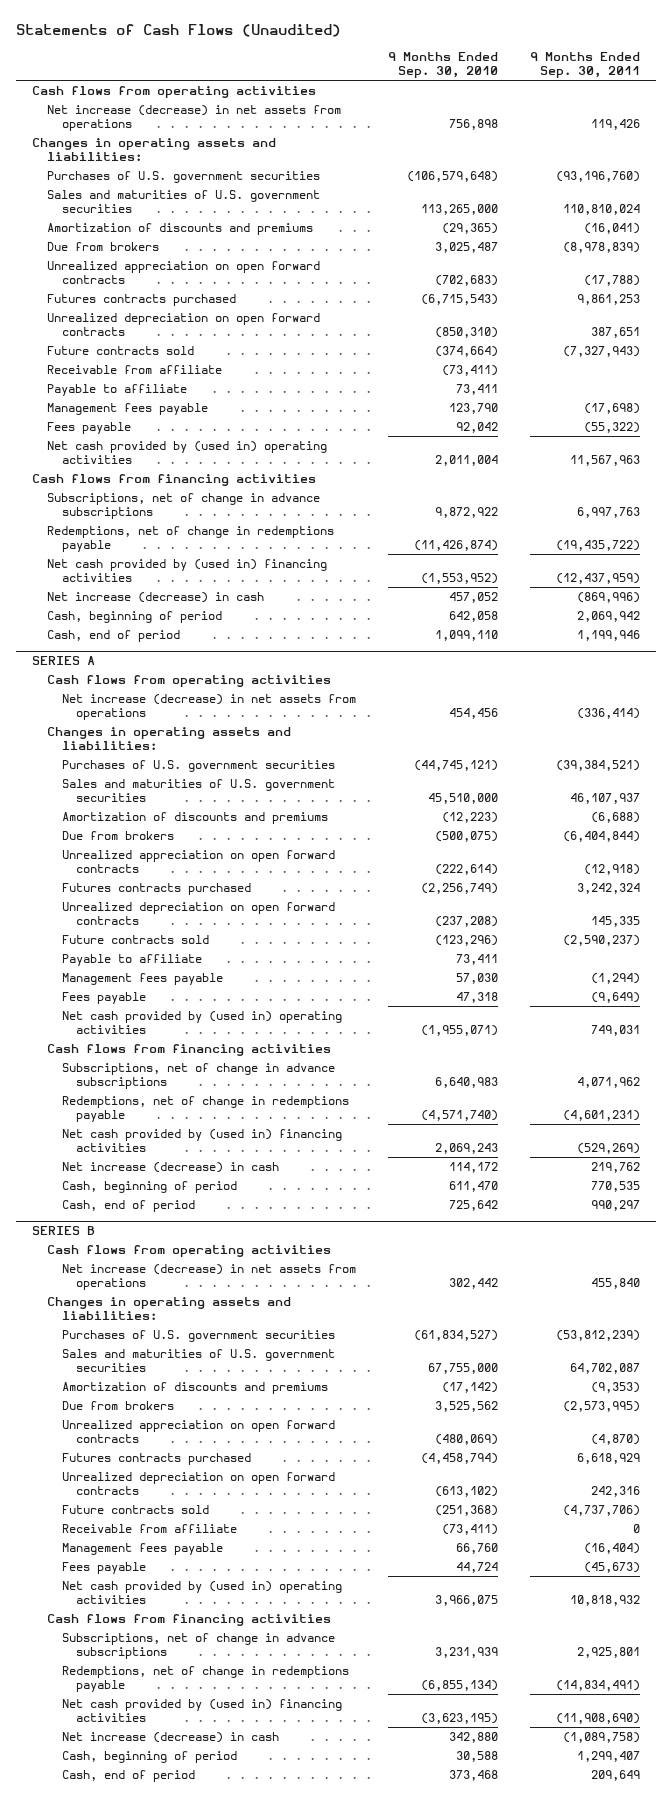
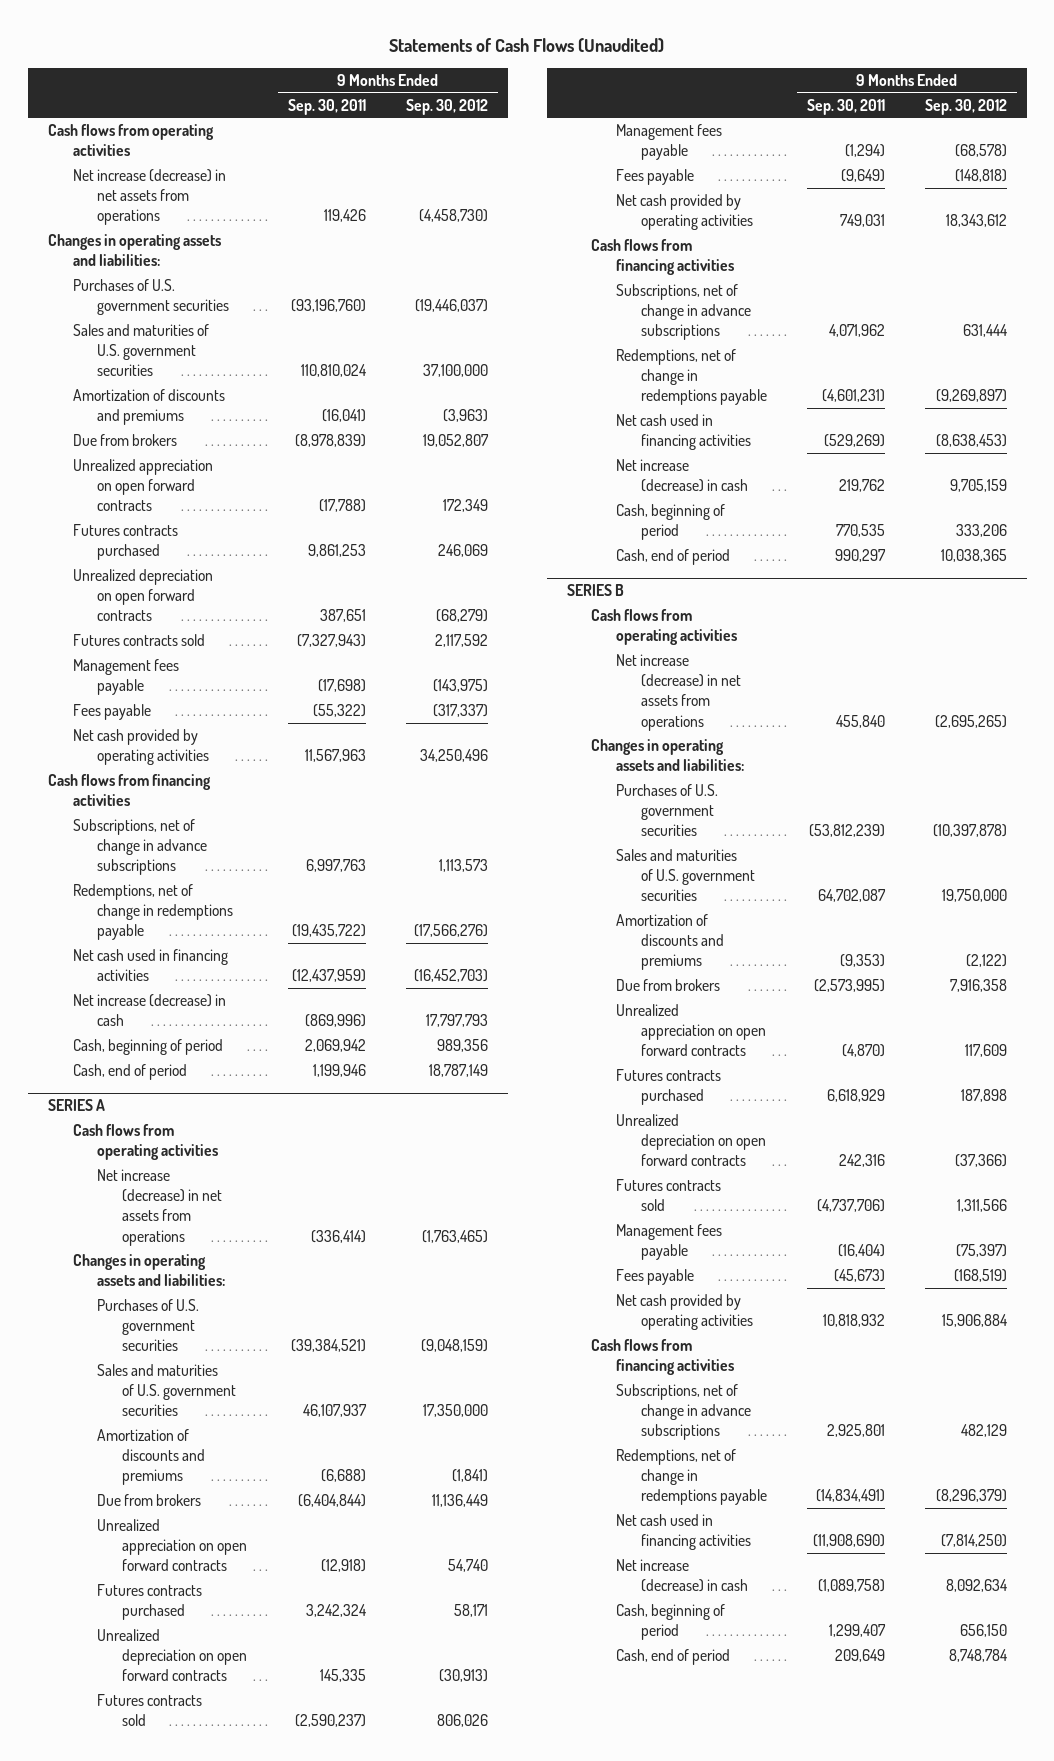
[387,51,498,79] 9 Months Ended Sep. 30, 2010 -> none
none -> [405,98,488,115] Sep. 30, 2012
[46,364,222,374] Receivable from affiliate -> none
[46,383,187,396] Payable to affiliate -> none
[46,345,194,355] Future contracts sold -> [72,634,205,647] Futures contracts sold
[46,440,327,465] Net cash provided by (used in) operating activities -> [72,729,210,766] Net cash provided by operating activities
[46,558,327,583] Net cash provided by (used in) financing activities -> [72,949,228,982] Net cash used in financing activities
[61,953,202,966] Payable to affiliate -> none
[61,934,209,944] Future contracts sold -> [97,1694,203,1727] Futures contracts sold
[61,1010,342,1035] Net cash provided by (used in) operating activities -> [616,194,753,231] Net cash provided by operating activities
[61,1128,342,1153] Net cash provided by (used in) financing activities -> [616,414,751,451] Net cash used in financing activities
[61,1523,237,1533] Receivable from affiliate -> none
[61,1504,209,1514] Future contracts sold -> [616,1179,722,1212] Futures contracts sold
[61,1580,342,1605] Net cash provided by (used in) operating activities -> [616,1294,753,1331] Net cash provided by operating activities
[61,1698,342,1723] Net cash provided by (used in) financing activities -> [616,1514,751,1551] Net cash used in financing activities

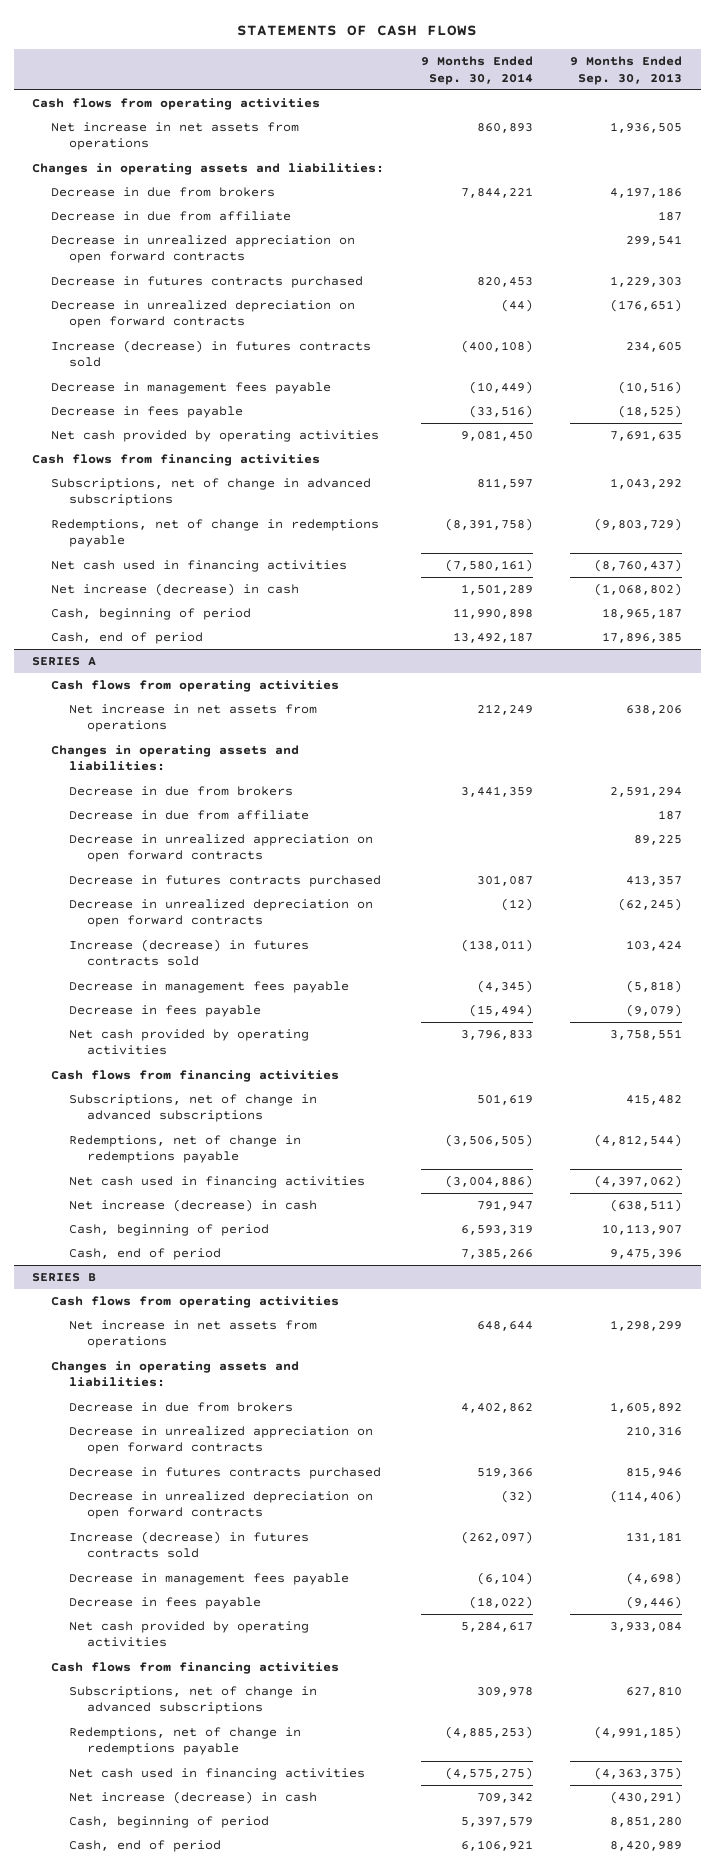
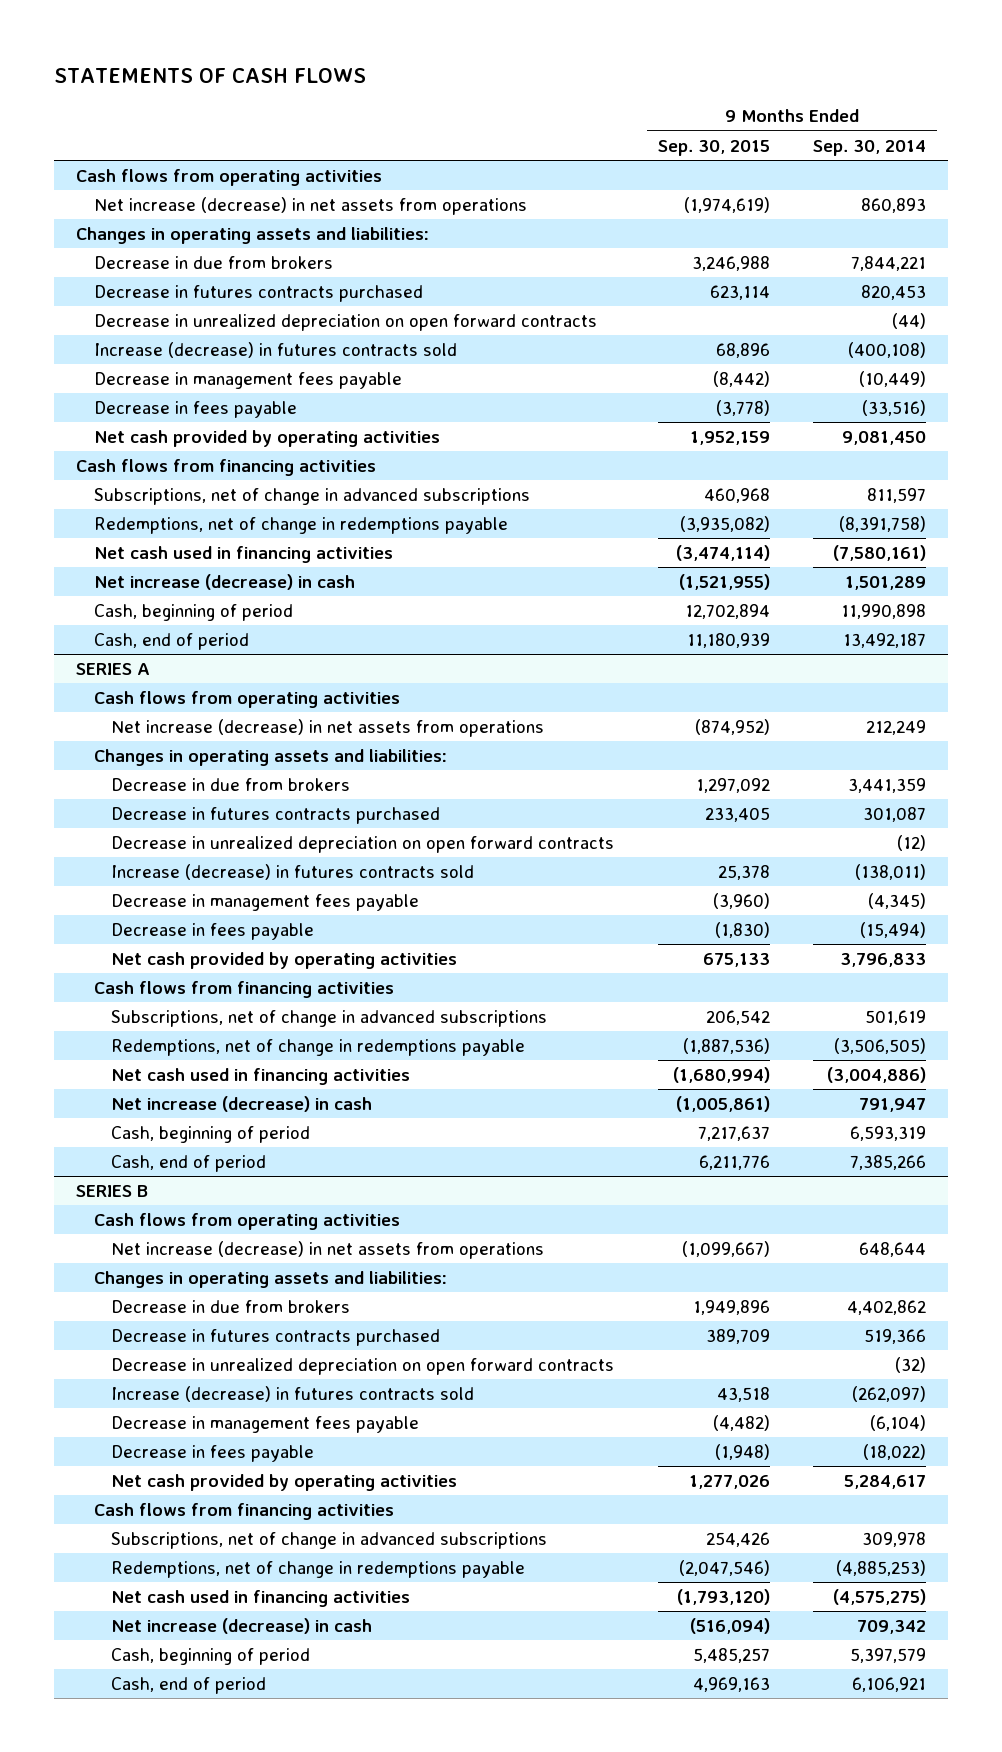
[570,56,683,85] 9 Months Ended Sep. 30, 2013 -> none
none -> [657,139,770,156] Sep. 30, 2015
[50,122,299,151] Net increase in net assets from operations -> [93,196,527,215] Net increase (decrease) in net assets from operations
[50,211,291,222] Decrease in due from affiliate -> none
[50,235,355,264] Decrease in unrealized appreciation on open forward contracts -> none
[68,704,317,733] Net increase in net assets from operations -> [111,718,545,737] Net increase (decrease) in net assets from operations
[68,810,309,821] Decrease in due from affiliate -> none
[68,834,373,863] Decrease in unrealized appreciation on open forward contracts -> none
[68,1320,317,1349] Net increase in net assets from operations -> [111,1240,545,1259] Net increase (decrease) in net assets from operations
[68,1426,373,1455] Decrease in unrealized appreciation on open forward contracts -> none

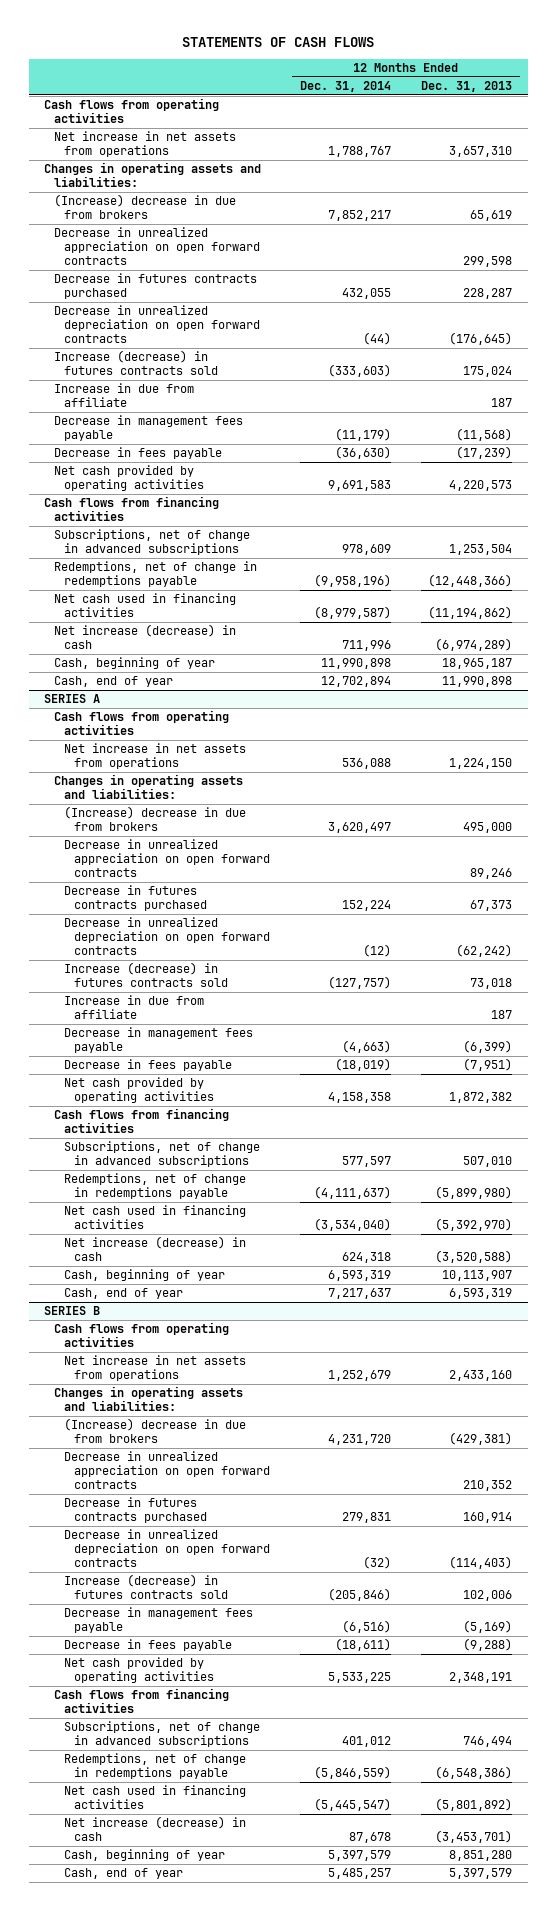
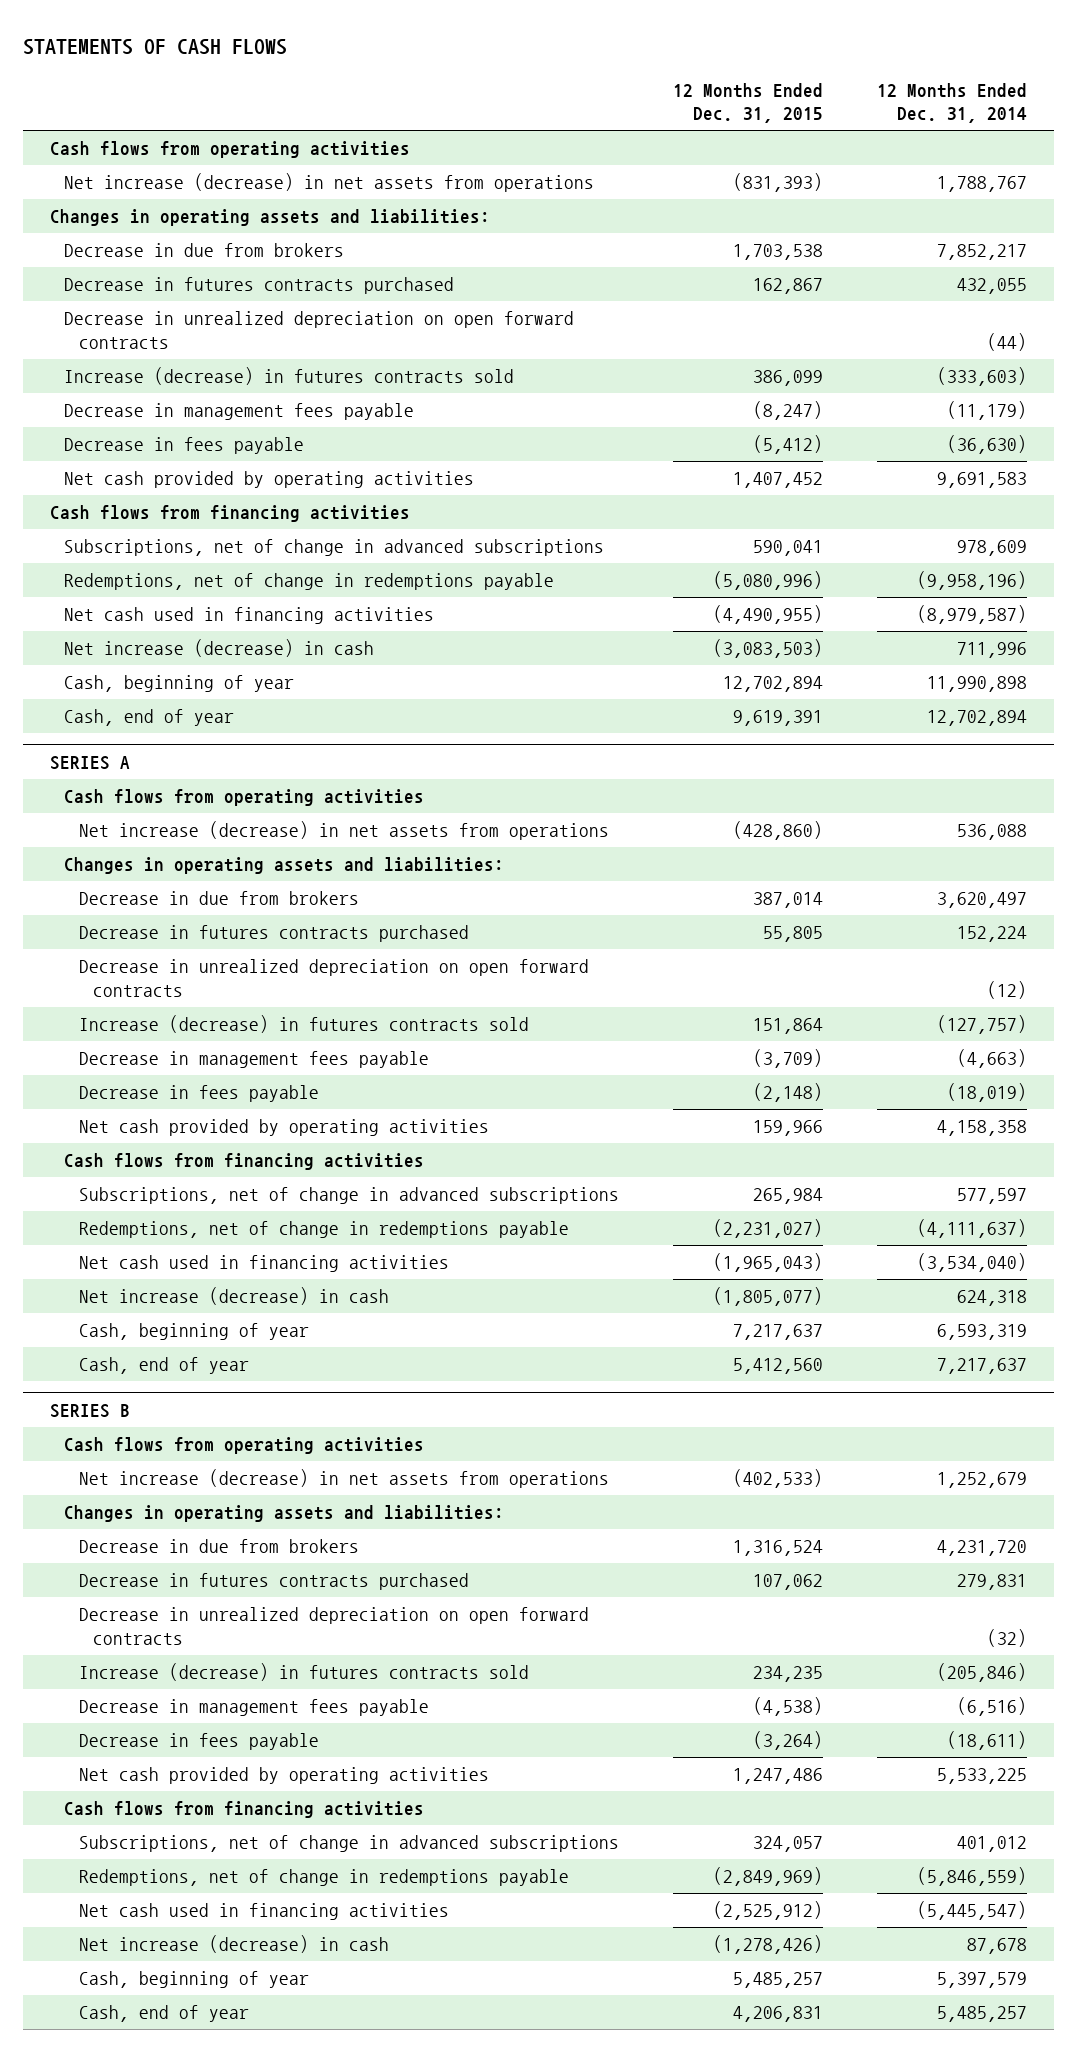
[421,80,513,92] Dec. 31, 2013 -> none
none -> [672,82,823,124] 12 Months Ended Dec. 31, 2015
[53,131,236,158] Net increase in net assets from operations -> [64,173,595,193] Net increase (decrease) in net assets from operations
[53,227,260,265] Decrease in unrealized appreciation on open forward contracts -> none
[53,194,236,220] (Increase) decrease in due from brokers -> [64,243,345,258] Decrease in due from brokers
[53,383,194,408] Increase in due from affiliate -> none
[63,743,246,770] Net increase in net assets from operations -> [78,821,609,841] Net increase (decrease) in net assets from operations
[63,839,270,877] Decrease in unrealized appreciation on open forward contracts -> none
[63,806,246,832] (Increase) decrease in due from brokers -> [78,891,359,906] Decrease in due from brokers
[63,995,204,1020] Increase in due from affiliate -> none
[63,1355,246,1382] Net increase in net assets from operations -> [78,1469,609,1489] Net increase (decrease) in net assets from operations
[63,1451,270,1489] Decrease in unrealized appreciation on open forward contracts -> none
[63,1418,246,1444] (Increase) decrease in due from brokers -> [78,1539,359,1554] Decrease in due from brokers

